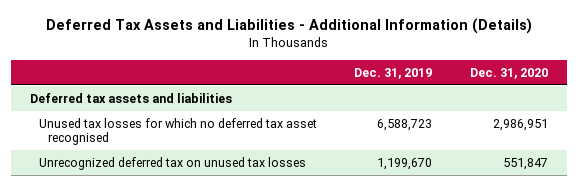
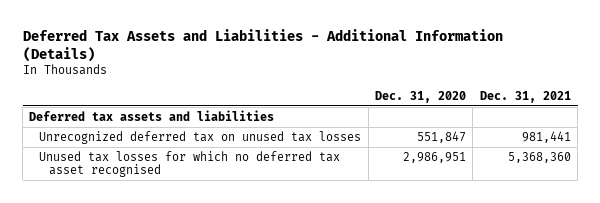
[354,67,433,79] Dec. 31, 2019 -> none
none -> [479,90,571,103] Dec. 31, 2021
[38,117,317,146] Unused tax losses for which no deferred tax asset recognised -> [39,151,341,178] Unused tax losses for which no deferred tax asset recognised

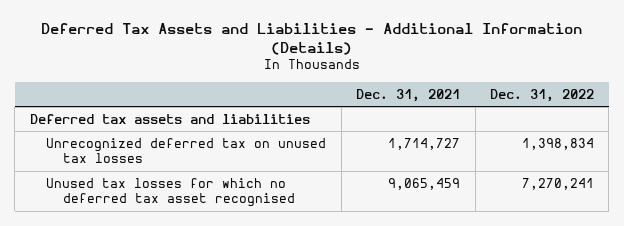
[375,90,467,103] Dec. 31, 2020 -> none
none -> [490,88,595,102] Dec. 31, 2022
[521,131,571,144] 981,441 -> [388,137,461,150] 1,714,727
[507,152,571,164] 5,368,360 -> [388,177,461,190] 9,065,459

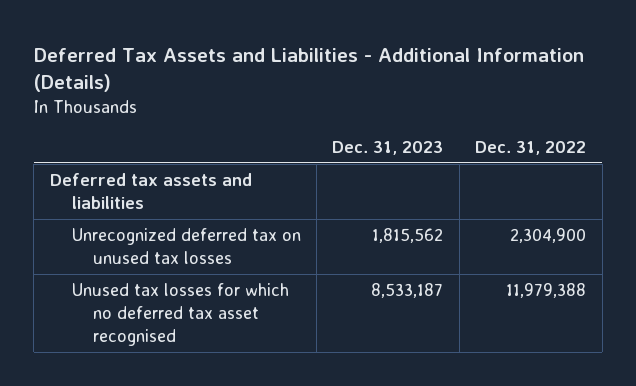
[356,88,461,102] Dec. 31, 2021 -> none
none -> [332,141,444,156] Dec. 31, 2023
[522,137,595,150] 1,398,834 -> [510,227,587,243] 2,304,900
[522,177,595,190] 7,270,241 -> [506,282,587,298] 11,979,388

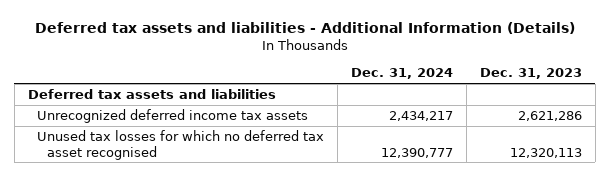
[33,47,584,93] Deferred Tax Assets and Liabilities - Additional Information (Details) -> [34,22,575,35] Deferred tax assets and liabilities - Additional Information (Details)
[475,141,587,156] Dec. 31, 2022 -> none
none -> [351,68,454,80] Dec. 31, 2024
[71,227,301,264] Unrecognized deferred tax on unused tax losses -> [37,108,309,123] Unrecognized deferred income tax assets
[372,227,444,243] 1,815,562 -> [517,110,582,121] 2,621,286
[371,282,444,298] 8,533,187 -> [509,147,582,158] 12,320,113

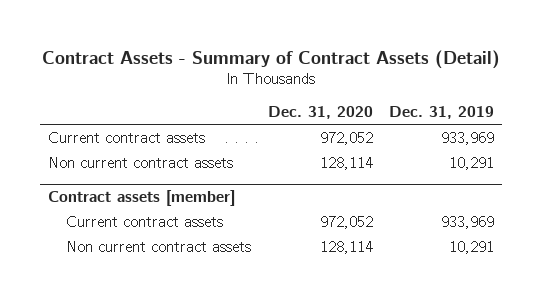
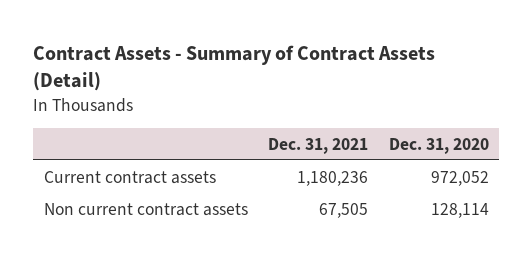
[388,106,494,120] Dec. 31, 2019 -> none
none -> [268,137,369,154] Dec. 31, 2021
[48,190,236,207] Contract assets [member] -> none
[66,215,224,227] Current contract assets -> none
[66,240,252,252] Non current contract assets -> none

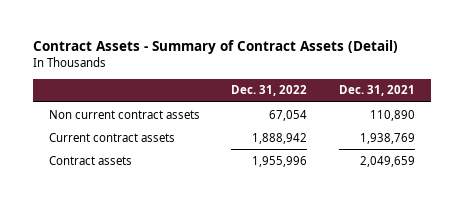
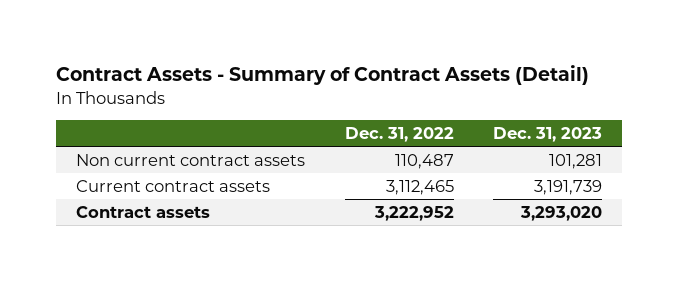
[338,85,415,97] Dec. 31, 2021 -> none
none -> [493,126,603,142] Dec. 31, 2023
[269,109,308,121] 67,054 -> [394,153,454,169] 110,487
[252,132,308,144] 1,888,942 -> [385,179,454,195] 3,112,465
[252,155,308,167] 1,955,996 -> [373,205,454,221] 3,222,952

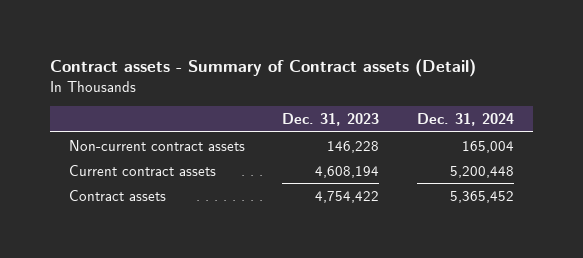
[55,65,589,86] Contract Assets - Summary of Contract Assets (Detail) -> [49,59,476,78] Contract assets - Summary of Contract assets (Detail)
[344,126,454,142] Dec. 31, 2022 -> none
none -> [416,113,514,127] Dec. 31, 2024
[75,153,305,166] Non current contract assets -> [68,139,245,151] Non-current contract assets
[549,153,603,169] 101,281 -> [327,140,380,153] 146,228
[534,179,603,195] 3,191,739 -> [315,165,380,178] 4,608,194
[520,205,603,221] 3,293,020 -> [315,190,380,203] 4,754,422

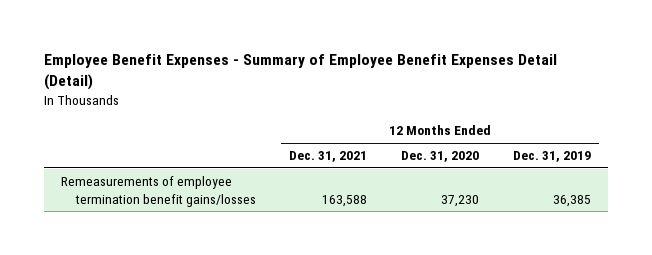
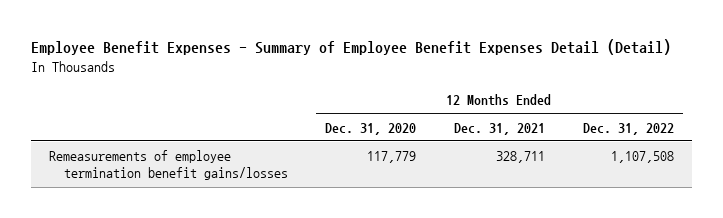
[512,151,591,163] Dec. 31, 2019 -> none
none -> [582,122,674,135] Dec. 31, 2022
[322,194,368,207] 163,588 -> [495,151,545,164] 328,711
[441,194,480,207] 37,230 -> [367,151,417,164] 117,779

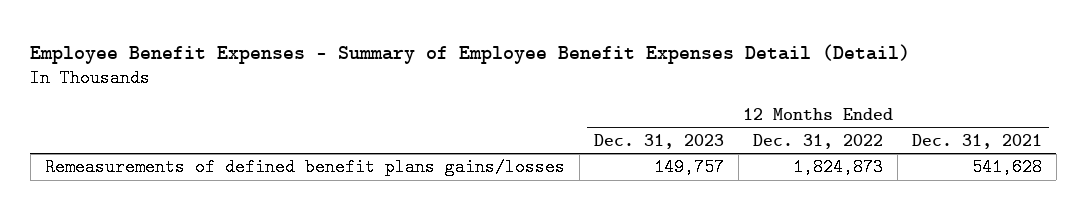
[325,122,417,135] Dec. 31, 2020 -> none
none -> [593,133,724,149] Dec. 31, 2023
[49,150,288,181] Remeasurements of employee termination benefit gains/losses -> [44,158,565,177] Remeasurements of defined benefit plans gains/losses
[495,151,545,164] 328,711 -> [971,158,1042,177] 541,628
[610,151,674,164] 1,107,508 -> [792,158,883,177] 1,824,873

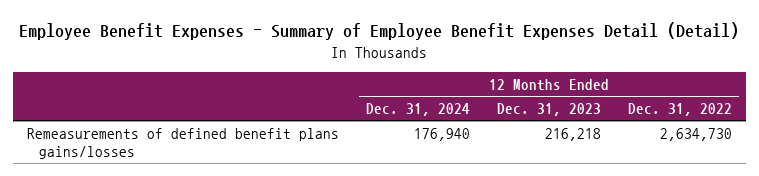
[911,133,1042,149] Dec. 31, 2021 -> none
none -> [365,103,470,117] Dec. 31, 2024
[653,158,724,177] 149,757 -> [545,127,602,141] 216,218
[792,158,883,177] 1,824,873 -> [660,127,733,141] 2,634,730

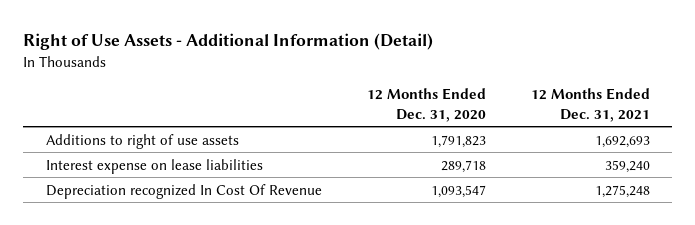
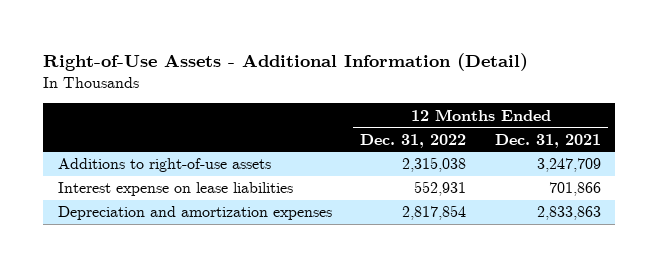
[23,33,434,51] Right of Use Assets - Additional Information (Detail) -> [43,53,529,72] Right-of-Use Assets - Additional Information (Detail)
[366,88,486,122] 12 Months Ended Dec. 31, 2020 -> none
none -> [360,133,467,148] Dec. 31, 2022
[45,183,322,199] Depreciation recognized In Cost Of Revenue -> none
[45,133,239,149] Additions to right of use assets -> [57,158,271,173] Additions to right-of-use assets
[594,135,650,148] 1,692,693 -> [537,158,602,173] 3,247,709
[604,159,650,173] 359,240 -> [549,182,602,197] 701,866
none -> [57,206,332,221] Depreciation and amortization expenses

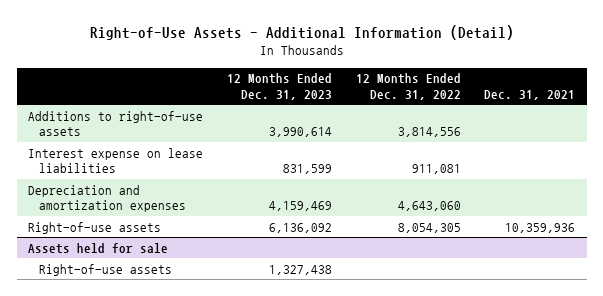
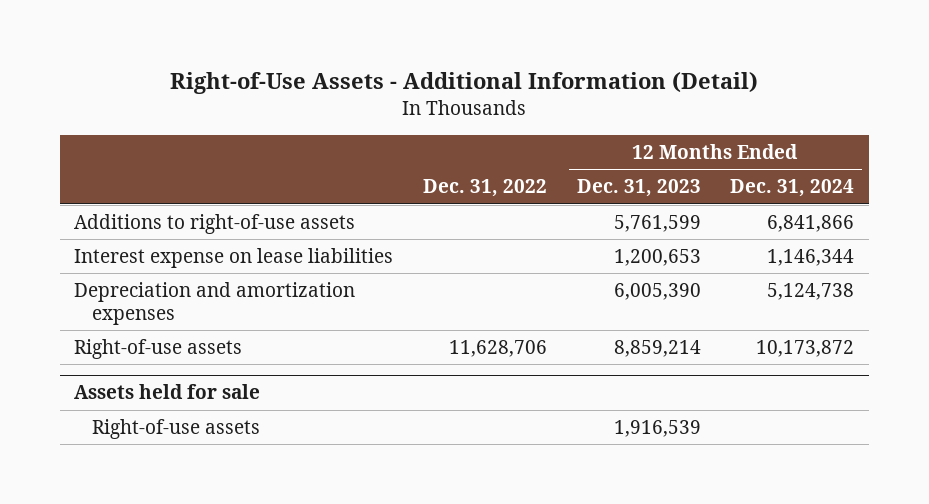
[355,73,461,100] 12 Months Ended Dec. 31, 2022 -> none
[484,89,576,100] Dec. 31, 2021 -> none
none -> [422,179,547,198] Dec. 31, 2022
none -> [730,179,855,198] Dec. 31, 2024
[268,127,332,138] 3,990,614 -> [613,215,701,233] 5,761,599
[282,164,332,175] 831,599 -> [613,249,701,267] 1,200,653
[268,201,332,212] 4,159,469 -> [613,283,701,301] 6,005,390
[268,222,332,233] 6,136,092 -> [613,340,701,358] 8,859,214
[268,264,332,275] 1,327,438 -> [613,420,701,438] 1,916,539

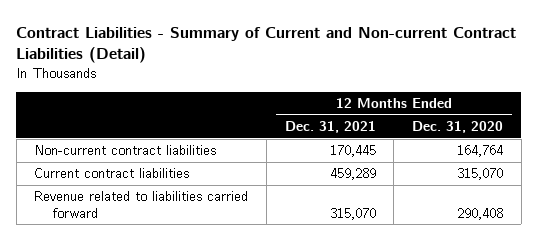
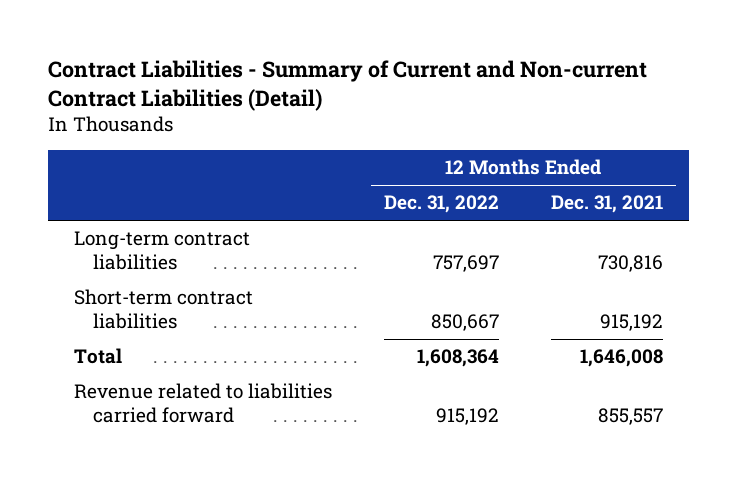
[412,120,504,133] Dec. 31, 2020 -> none
none -> [383,195,499,214] Dec. 31, 2022
[34,145,217,156] Non-current contract liabilities -> [73,231,250,271] Long-term contract liabilities
[329,145,376,158] 170,445 -> [597,255,663,273] 730,816
[34,168,190,179] Current contract liabilities -> [73,289,253,330] Short-term contract liabilities
[329,168,376,181] 459,289 -> [599,314,663,332] 915,192
none -> [73,348,122,365] Total
[329,207,376,220] 315,070 -> [597,408,663,426] 855,557

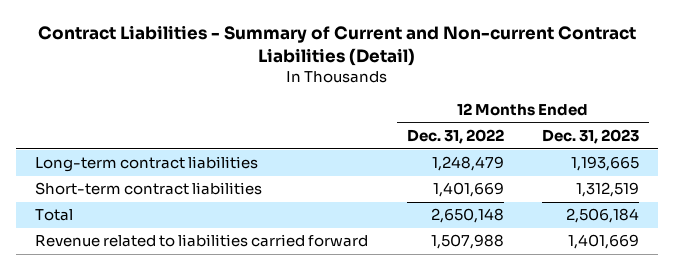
[550,195,663,214] Dec. 31, 2021 -> none
none -> [542,128,640,144] Dec. 31, 2023
[432,255,499,273] 757,697 -> [431,156,504,172] 1,248,479
[430,314,499,332] 850,667 -> [432,182,504,198] 1,401,669
[416,349,499,368] 1,608,364 -> [430,208,504,224] 2,650,148
[435,408,499,426] 915,192 -> [430,234,504,250] 1,507,988

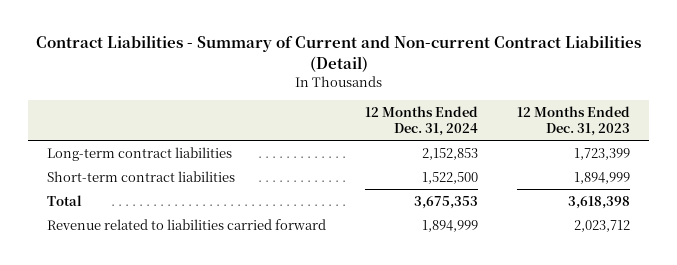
[406,128,504,144] Dec. 31, 2022 -> none
none -> [365,105,479,136] 12 Months Ended Dec. 31, 2024
[571,156,640,172] 1,193,665 -> [573,147,630,160] 1,723,399
[576,182,640,198] 1,312,519 -> [573,171,630,184] 1,894,999
[566,208,640,224] 2,506,184 -> [567,195,630,209] 3,618,398
[568,234,640,250] 1,401,669 -> [573,219,630,232] 2,023,712

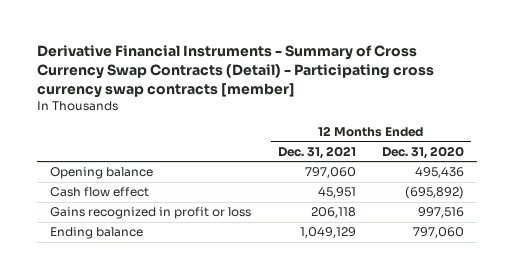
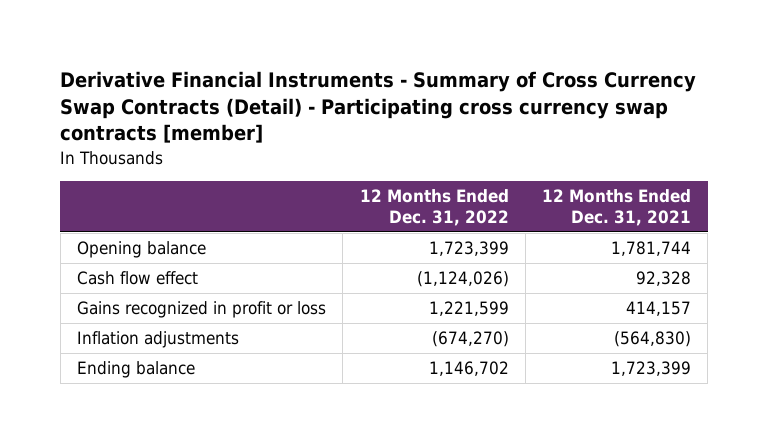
[382,146,465,160] Dec. 31, 2020 -> none
none -> [359,189,509,227] 12 Months Ended Dec. 31, 2022
[304,167,356,179] 797,060 -> [611,241,692,257] 1,781,744
[317,187,356,199] 45,951 -> [636,271,692,287] 92,328
[310,207,356,219] 206,118 -> [626,301,692,317] 414,157
none -> [76,331,239,349] Inflation adjustments
[299,227,356,239] 1,049,129 -> [611,361,692,377] 1,723,399

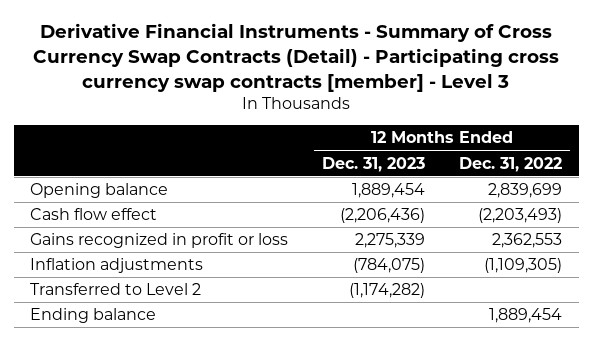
[60,70,697,144] Derivative Financial Instruments - Summary of Cross Currency Swap Contracts (Detail) - Participating cross currency swap contracts [member] -> [33,23,560,92] Derivative Financial Instruments - Summary of Cross Currency Swap Contracts (Detail) - Participating cross currency swap contracts [member] - Level 3
[542,189,692,227] 12 Months Ended Dec. 31, 2021 -> none
none -> [322,156,426,172] Dec. 31, 2023
[428,241,509,257] 1,723,399 -> [487,183,562,199] 2,839,699
[416,271,509,288] (1,124,026) -> [477,208,562,224] (2,203,493)
[428,301,509,317] 1,221,599 -> [491,233,562,249] 2,362,553
[431,331,509,348] (674,270) -> [483,258,562,274] (1,109,305)
none -> [30,283,202,296] Transferred to Level 2
[428,361,509,377] 1,146,702 -> [488,308,562,324] 1,889,454

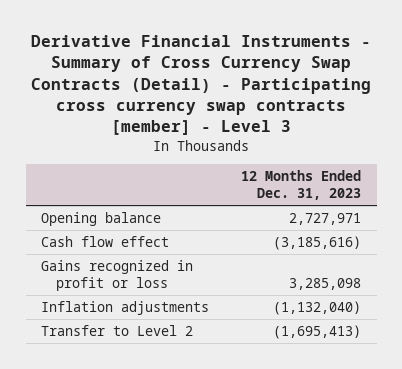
[458,156,562,172] Dec. 31, 2022 -> none
[30,308,157,324] Ending balance -> none
[352,183,426,199] 1,889,454 -> [288,212,361,225] 2,727,971
[340,208,426,224] (2,206,436) -> [272,235,361,250] (3,185,616)
[355,233,426,249] 2,275,339 -> [288,277,361,290] 3,285,098
[353,258,426,274] (784,075) -> [272,300,361,315] (1,132,040)
[30,283,202,296] Transferred to Level 2 -> [41,324,194,336] Transfer to Level 2
[349,283,426,299] (1,174,282) -> [272,324,361,339] (1,695,413)

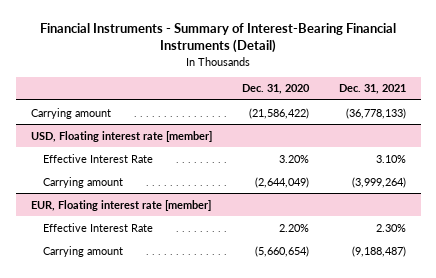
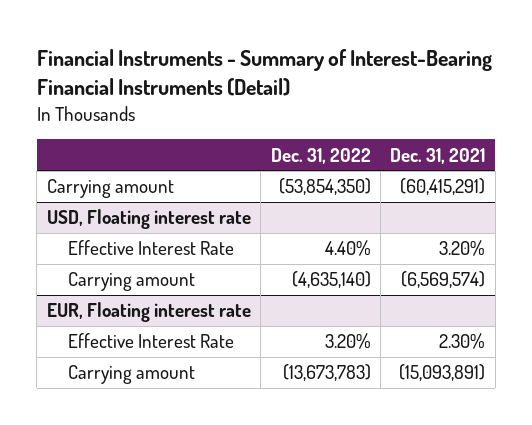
[241,84,310,95] Dec. 31, 2020 -> none
none -> [270,147,371,164] Dec. 31, 2022
[345,107,406,119] (36,778,133) -> [400,178,486,196] (60,415,291)
[30,130,212,142] USD, Floating interest rate [member] -> [46,209,251,230] USD, Floating interest rate
[375,154,406,163] 3.10% -> [439,240,486,257] 3.20%
[351,176,406,188] (3,999,264) -> [401,271,486,289] (6,569,574)
[30,199,211,211] EUR, Floating interest rate [member] -> [46,302,251,323] EUR, Floating interest rate
[351,245,406,257] (9,188,487) -> [399,364,486,382] (15,093,891)

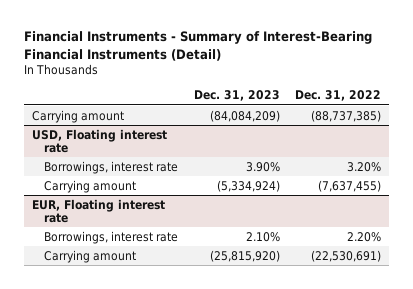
[390,147,486,164] Dec. 31, 2021 -> none
none -> [193,90,280,102] Dec. 31, 2023
[278,178,371,196] (53,854,350) -> [311,109,382,122] (88,737,385)
[68,240,235,256] Effective Interest Rate -> [43,160,178,174] Borrowings, interest rate
[324,240,371,257] 4.40% -> [347,161,382,172] 3.20%
[291,271,371,289] (4,635,140) -> [318,179,382,192] (7,637,455)
[68,333,235,349] Effective Interest Rate -> [43,230,178,244] Borrowings, interest rate
[324,333,371,350] 3.20% -> [347,231,382,242] 2.20%
[282,364,371,382] (13,673,783) -> [311,249,382,262] (22,530,691)

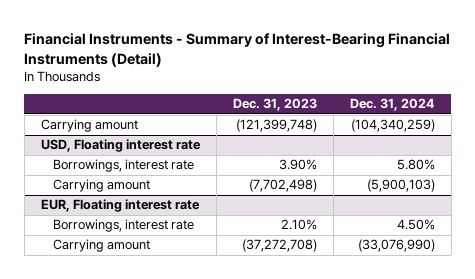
[295,90,382,102] Dec. 31, 2022 -> none
none -> [349,98,435,112] Dec. 31, 2024
[209,109,280,122] (84,084,209) -> [235,119,317,133] (121,399,748)
[216,179,280,192] (5,334,924) -> [248,179,317,193] (7,702,498)
[209,249,280,262] (25,815,920) -> [241,239,317,253] (37,272,708)

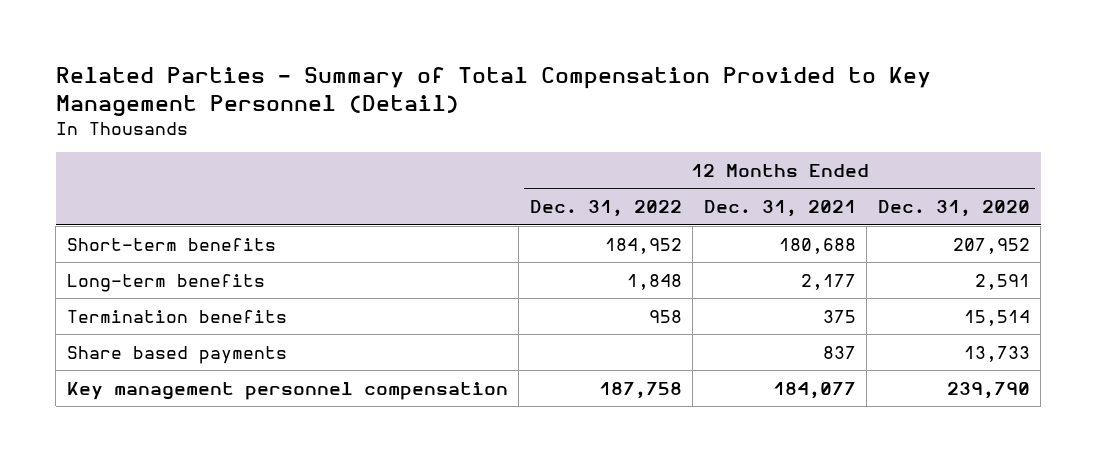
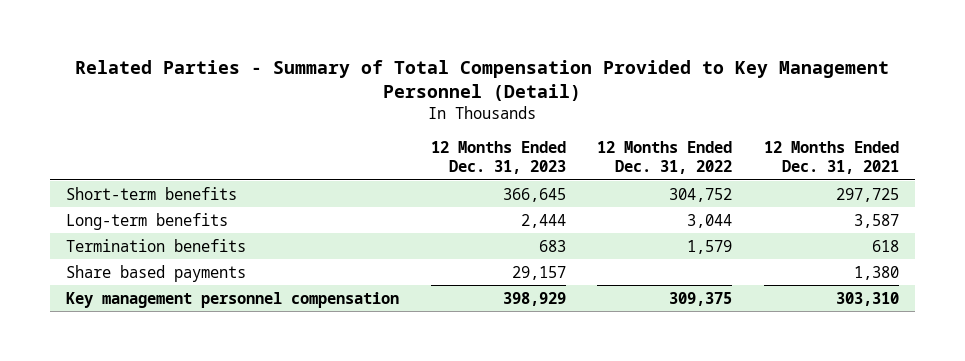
[877,200,1030,218] Dec. 31, 2020 -> none
none -> [430,141,566,175] 12 Months Ended Dec. 31, 2023
[604,237,682,254] 184,952 -> [669,187,733,202] 304,752
[778,237,856,254] 180,688 -> [835,187,899,202] 297,725
[626,273,682,290] 1,848 -> [687,213,733,228] 3,044
[800,273,856,290] 2,177 -> [853,213,899,228] 3,587
[648,309,682,323] 958 -> [687,239,733,254] 1,579
[822,309,856,323] 375 -> [871,239,899,252] 618
[822,345,856,359] 837 -> [853,265,899,280] 1,380
[598,381,682,399] 187,758 -> [669,291,733,306] 309,375
[772,381,856,399] 184,077 -> [835,291,899,306] 303,310

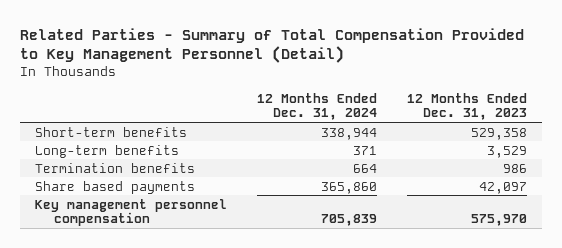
[597,141,733,175] 12 Months Ended Dec. 31, 2022 -> none
[763,141,899,175] 12 Months Ended Dec. 31, 2021 -> none
none -> [256,92,377,121] 12 Months Ended Dec. 31, 2024
[502,187,566,202] 366,645 -> [470,127,527,140] 529,358
[520,213,566,228] 2,444 -> [486,145,527,158] 3,529
[538,239,566,252] 683 -> [502,163,527,173] 986
[511,265,566,280] 29,157 -> [478,181,527,194] 42,097
[502,291,566,306] 398,929 -> [470,214,527,227] 575,970

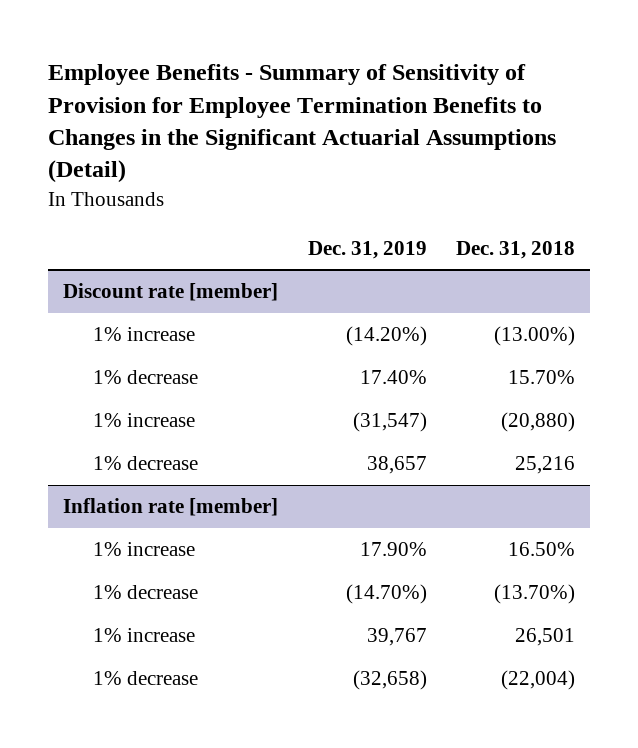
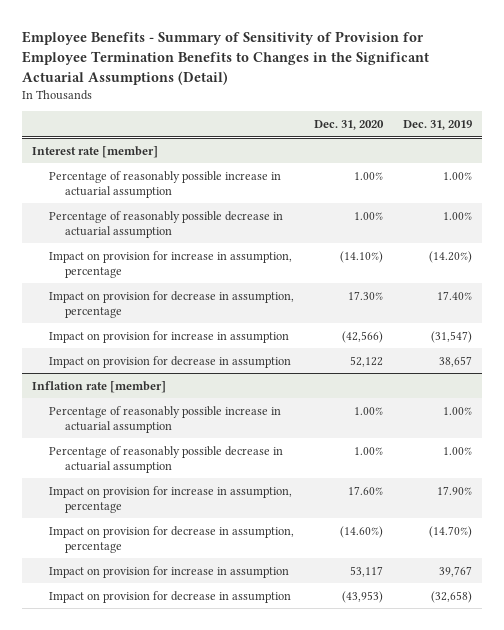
[456,240,576,259] Dec. 31, 2018 -> none
none -> [313,120,384,131] Dec. 31, 2020
[62,283,278,302] Discount rate [member] -> [32,145,159,158] Interest rate [member]
none -> [48,170,281,198] Percentage of reasonably possible increase in actuarial assumption
none -> [48,210,283,238] Percentage of reasonably possible decrease in actuarial assumption
[93,327,196,342] 1% increase -> [48,250,292,278] Impact on provision for increase in assumption, percentage
[93,370,199,385] 1% decrease -> [48,290,294,318] Impact on provision for decrease in assumption, percentage
[93,413,196,428] 1% increase -> [48,330,289,343] Impact on provision for increase in assumption
[93,456,199,471] 1% decrease -> [48,355,291,368] Impact on provision for decrease in assumption
none -> [48,405,281,433] Percentage of reasonably possible increase in actuarial assumption
none -> [48,445,283,473] Percentage of reasonably possible decrease in actuarial assumption
[93,542,196,557] 1% increase -> [48,485,292,513] Impact on provision for increase in assumption, percentage
[93,585,199,600] 1% decrease -> [48,525,294,553] Impact on provision for decrease in assumption, percentage
[93,628,196,643] 1% increase -> [48,565,289,578] Impact on provision for increase in assumption
[93,671,199,686] 1% decrease -> [48,590,291,603] Impact on provision for decrease in assumption

